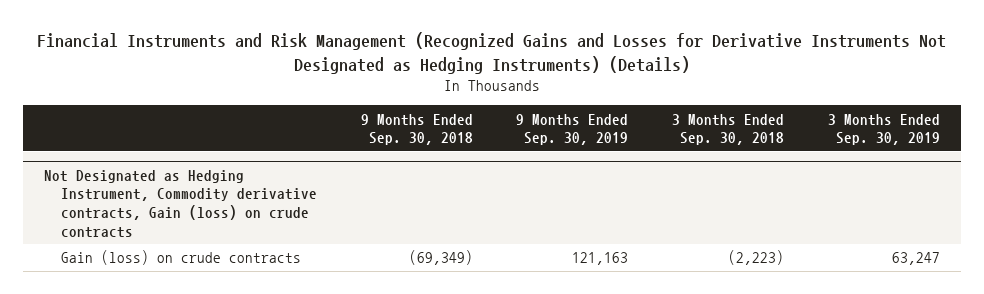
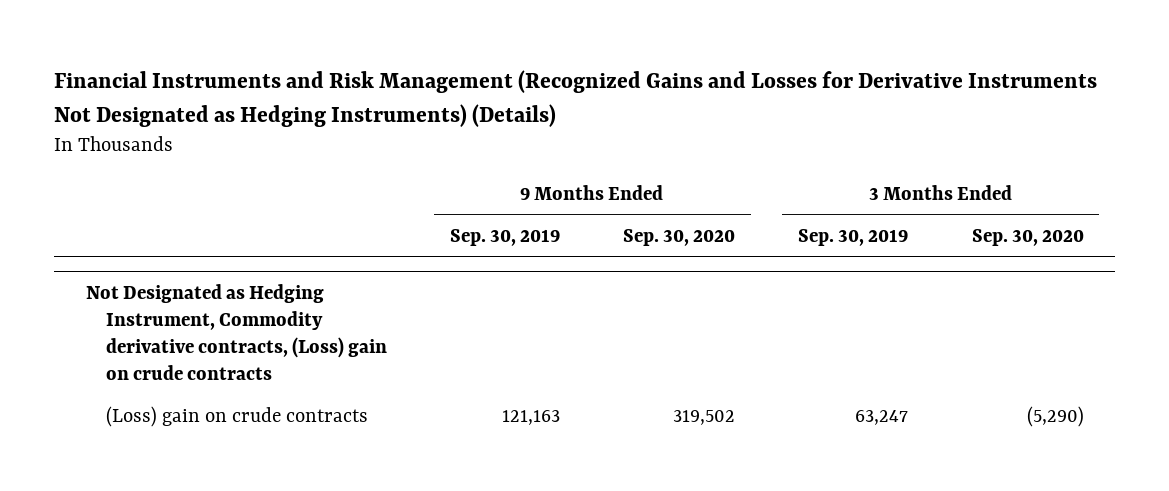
[360,113,473,146] 9 Months Ended Sep. 30, 2018 -> none
[672,113,785,146] 3 Months Ended Sep. 30, 2018 -> none
none -> [623,228,736,246] Sep. 30, 2020
none -> [971,228,1084,246] Sep. 30, 2020
[44,169,318,238] Not Designated as Hedging Instrument, Commodity derivative contracts, Gain (loss) on crude contracts -> [85,283,387,381] Not Designated as Hedging Instrument, Commodity derivative contracts, (Loss) gain on crude contracts
[61,250,302,266] Gain (loss) on crude contracts -> [105,406,368,428] (Loss) gain on crude contracts

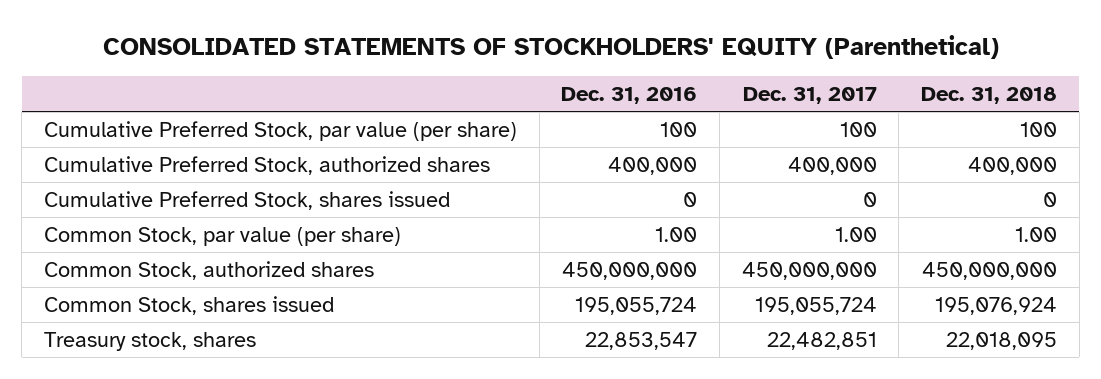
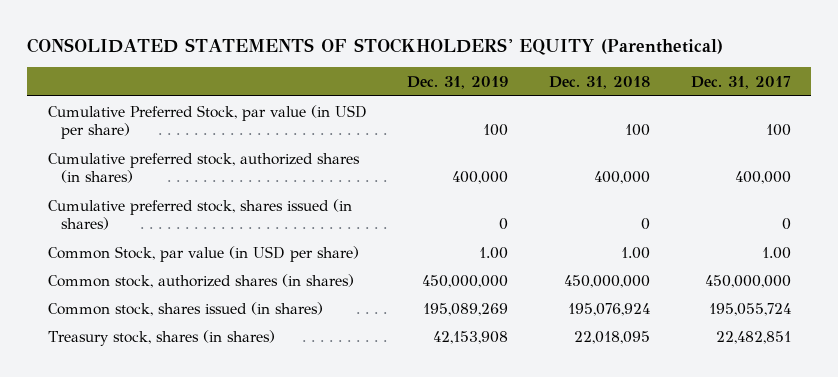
[561,86,698,104] Dec. 31, 2016 -> none
none -> [407,75,509,89] Dec. 31, 2019
[43,120,517,141] Cumulative Preferred Stock, par value (per share) -> [47,104,367,140] Cumulative Preferred Stock, par value (in USD per share)
[43,155,490,175] Cumulative Preferred Stock, authorized shares -> [47,152,360,184] Cumulative preferred stock, authorized shares (in shares)
[43,190,450,210] Cumulative Preferred Stock, shares issued -> [47,198,352,231] Cumulative preferred stock, shares issued (in shares)
[43,226,401,246] Common Stock, par value (per share) -> [47,245,359,262] Common Stock, par value (in USD per share)
[43,260,374,280] Common Stock, authorized shares -> [47,273,354,288] Common stock, authorized shares (in shares)
[43,295,334,315] Common Stock, shares issued -> [47,301,323,316] Common stock, shares issued (in shares)
[43,331,256,351] Treasury stock, shares -> [47,329,275,346] Treasury stock, shares (in shares)

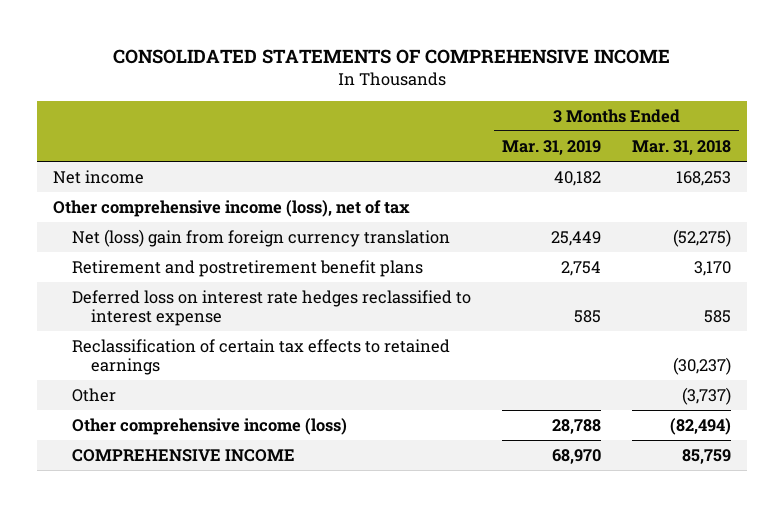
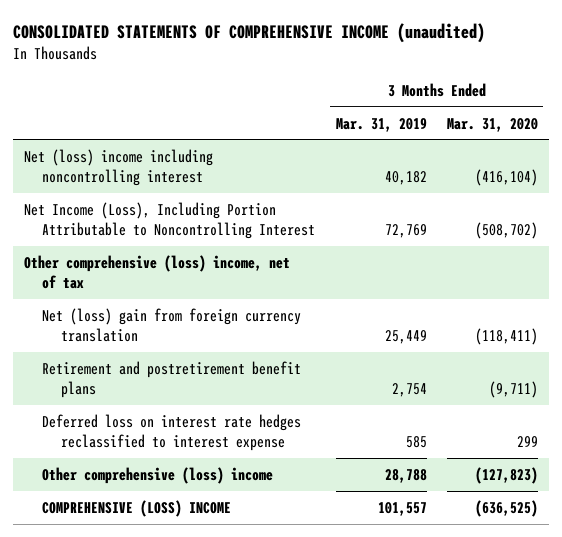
[112,48,670,64] CONSOLIDATED STATEMENTS OF COMPREHENSIVE INCOME -> [13,22,486,43] CONSOLIDATED STATEMENTS OF COMPREHENSIVE INCOME (unaudited)
[632,139,732,155] Mar. 31, 2018 -> none
none -> [447,117,539,132] Mar. 31, 2020
[52,169,144,184] Net income -> [23,148,213,186] Net (loss) income including noncontrolling interest
none -> [23,201,316,239] Net Income (Loss), Including Portion Attributable to Noncontrolling Interest
[52,199,410,217] Other comprehensive income (loss), net of tax -> [23,254,290,289] Other comprehensive (loss) income, net of tax
[71,338,450,375] Reclassification of certain tax effects to retained earnings -> none
[71,387,116,402] Other -> none
[71,417,347,435] Other comprehensive income (loss) -> [42,466,274,484] Other comprehensive (loss) income
[71,448,295,462] COMPREHENSIVE INCOME -> [42,499,232,517] COMPREHENSIVE (LOSS) INCOME
[551,448,601,464] 68,970 -> [377,501,427,516] 101,557

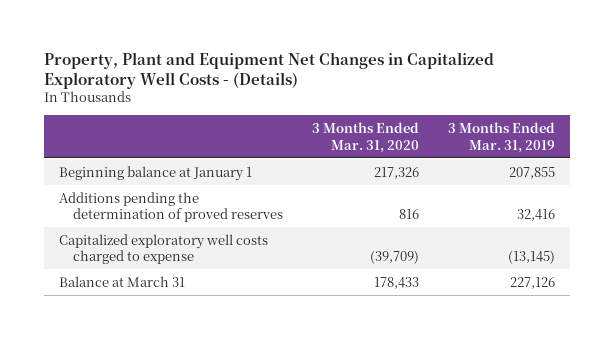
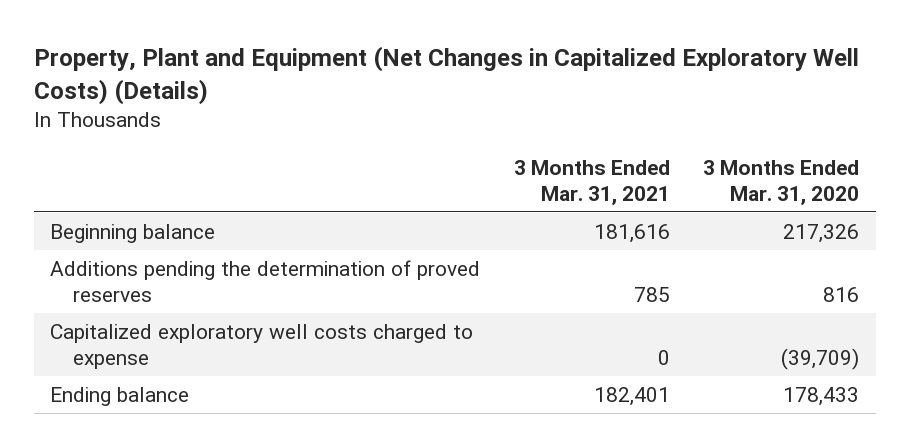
[44,51,495,89] Property, Plant and Equipment Net Changes in Capitalized Exploratory Well Costs - (Details) -> [33,46,859,106] Property, Plant and Equipment (Net Changes in Capitalized Exploratory Well Costs) (Details)
[448,122,556,153] 3 Months Ended Mar. 31, 2019 -> none
none -> [513,159,670,205] 3 Months Ended Mar. 31, 2021
[58,165,252,181] Beginning balance at January 1 -> [50,224,216,244] Beginning balance
[58,275,185,287] Balance at March 31 -> [50,387,190,407] Ending balance

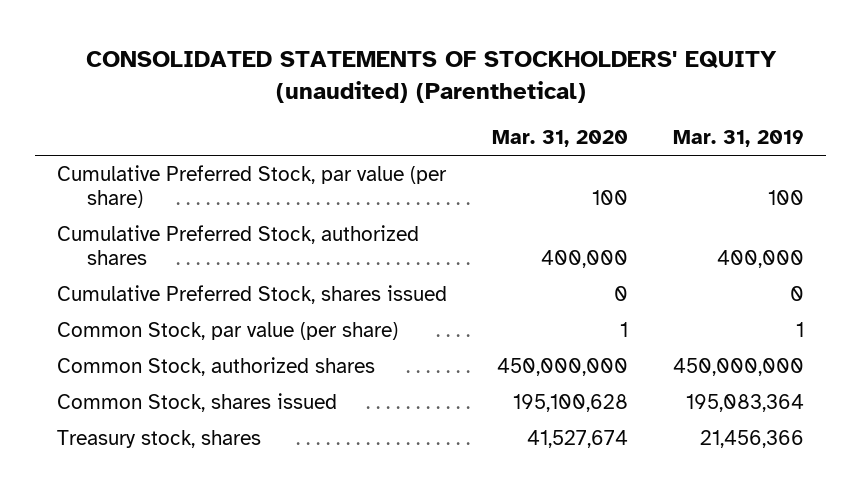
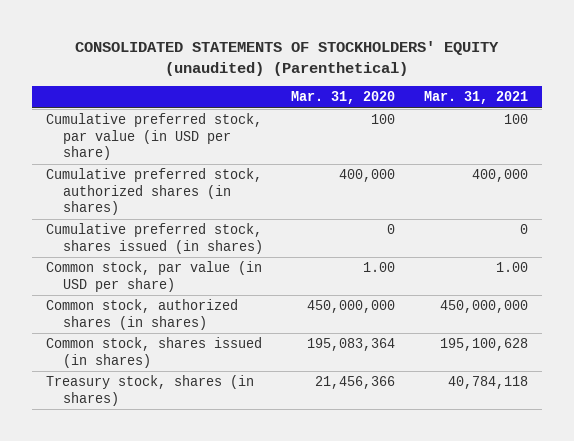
[673,130,805,148] Mar. 31, 2019 -> none
none -> [423,91,528,105] Mar. 31, 2021
[57,165,448,208] Cumulative Preferred Stock, par value (per share) -> [45,113,262,161] Cumulative preferred stock, par value (in USD per share)
[57,225,420,265] Cumulative Preferred Stock, authorized shares -> [45,168,262,216] Cumulative preferred stock, authorized shares (in shares)
[57,285,448,305] Cumulative Preferred Stock, shares issued -> [45,223,263,254] Cumulative preferred stock, shares issued (in shares)
[57,322,399,341] Common Stock, par value (per share) -> [45,261,262,292] Common stock, par value (in USD per share)
[620,322,629,338] 1 -> [363,262,396,273] 1.00
[57,357,376,377] Common Stock, authorized shares -> [45,299,238,330] Common stock, authorized shares (in shares)
[57,393,338,413] Common Stock, shares issued -> [45,337,262,368] Common stock, shares issued (in shares)
[513,394,629,413] 195,100,628 -> [307,338,396,352] 195,083,364
[57,430,262,449] Treasury stock, shares -> [45,375,254,406] Treasury stock, shares (in shares)
[527,430,629,449] 41,527,674 -> [315,376,396,390] 21,456,366

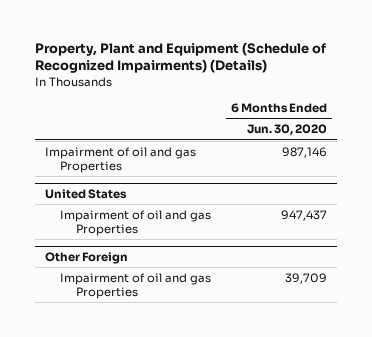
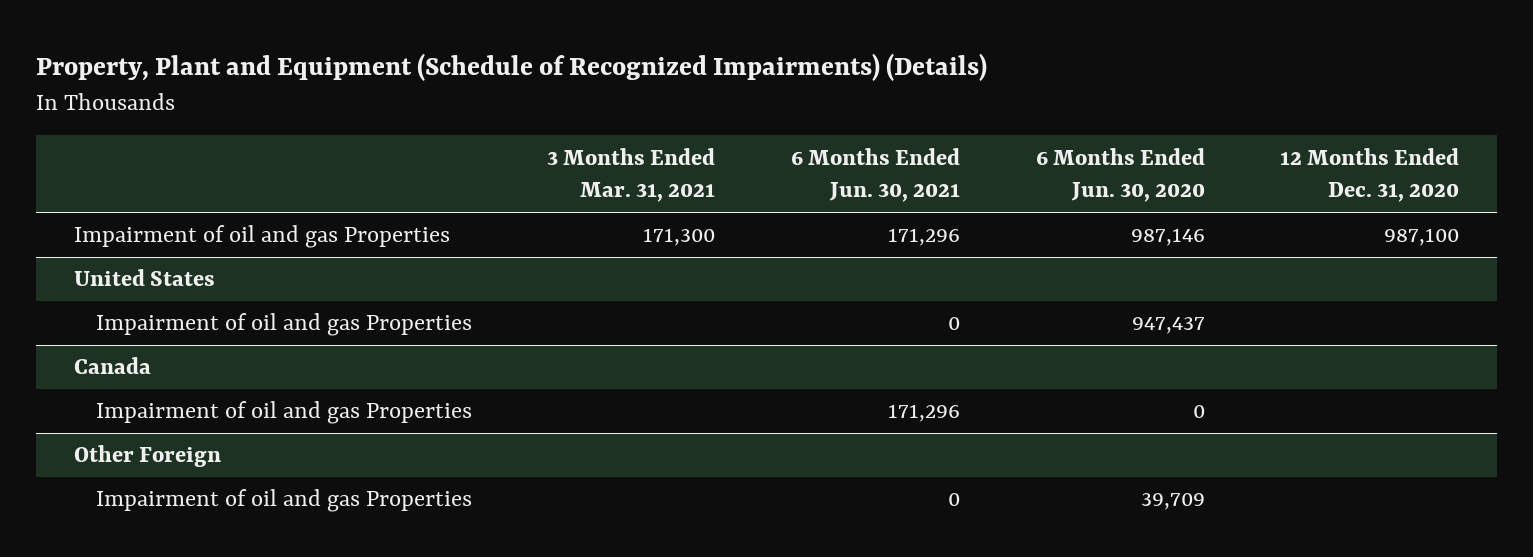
none -> [547,147,716,203] 3 Months Ended Mar. 31, 2021
none -> [791,147,961,203] 6 Months Ended Jun. 30, 2021
none -> [1280,147,1460,203] 12 Months Ended Dec. 31, 2020
none -> [73,357,151,375] Canada
none -> [95,401,472,425] Impairment of oil and gas Properties

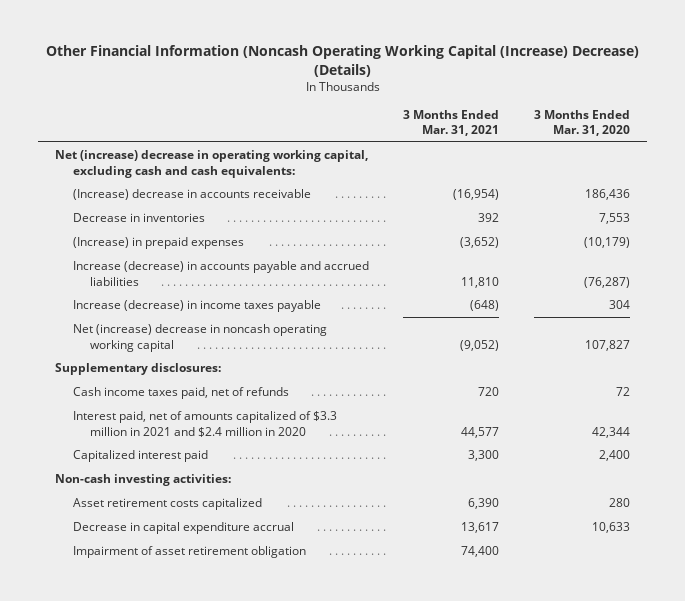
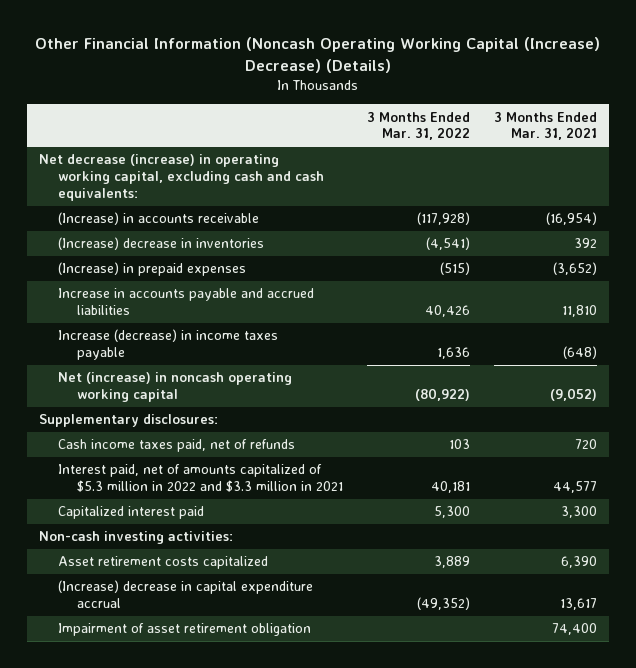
[533,109,630,136] 3 Months Ended Mar. 31, 2020 -> none
none -> [366,111,470,141] 3 Months Ended Mar. 31, 2022
[55,150,369,178] Net (increase) decrease in operating working capital, excluding cash and cash equivalents: -> [39,154,325,201] Net decrease (increase) in operating working capital, excluding cash and cash equivalents:
[72,189,311,201] (Increase) decrease in accounts receivable -> [58,212,260,226] (Increase) in accounts receivable
[72,213,205,223] Decrease in inventories -> [58,237,265,251] (Increase) decrease in inventories
[72,261,369,286] Increase (decrease) in accounts payable and accrued liabilities -> [58,288,315,316] Increase in accounts payable and accrued liabilities
[72,324,327,352] Net (increase) decrease in noncash operating working capital -> [58,372,293,403] Net (increase) in noncash operating working capital
[72,411,337,437] Interest paid, net of amounts capitalized of $3.3 million in 2021 and $2.4 million in 2020 -> [58,464,343,493] Interest paid, net of amounts capitalized of $5.3 million in 2022 and $3.3 million in 2021
[72,522,294,535] Decrease in capital expenditure accrual -> [58,580,314,609] (Increase) decrease in capital expenditure accrual

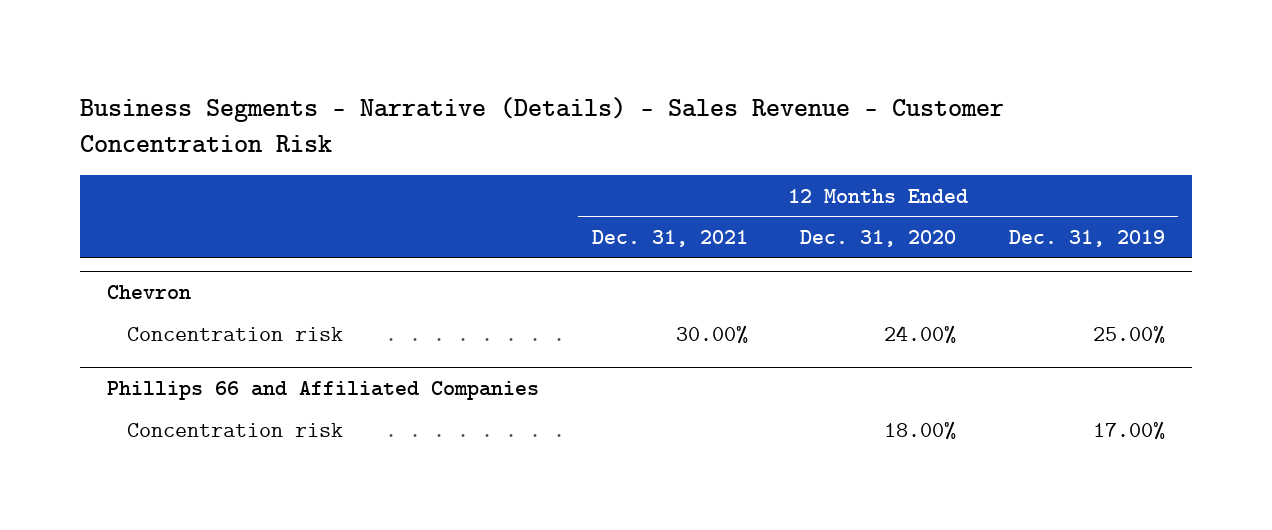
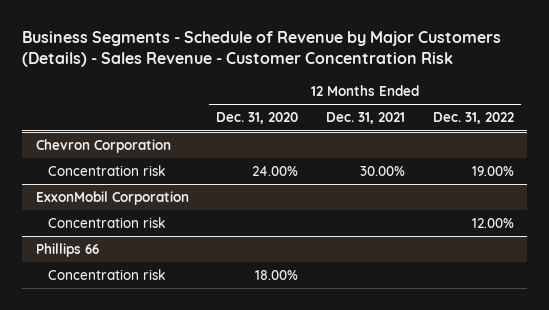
[80,97,1005,153] Business Segments - Narrative (Details) - Sales Revenue - Customer Concentration Risk -> [21,31,501,68] Business Segments - Schedule of Revenue by Major Customers (Details) - Sales Revenue - Customer Concentration Risk
[1009,229,1166,247] Dec. 31, 2019 -> none
none -> [432,112,514,125] Dec. 31, 2022
[106,284,191,299] Chevron -> [35,139,171,154] Chevron Corporation
[106,380,539,400] Phillips 66 and Affiliated Companies -> [35,191,189,206] ExxonMobil Corporation
none -> [48,217,167,229] Concentration risk
none -> [35,243,99,258] Phillips 66

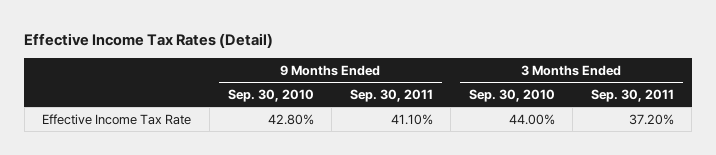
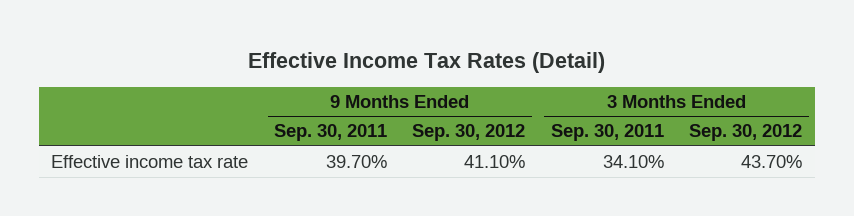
[227,88,314,102] Sep. 30, 2010 -> none
[468,88,555,102] Sep. 30, 2010 -> none
none -> [412,124,526,142] Sep. 30, 2012
none -> [689,124,803,142] Sep. 30, 2012
[42,113,192,125] Effective Income Tax Rate -> [51,155,249,169] Effective income tax rate
[390,113,433,125] 41.10% -> [325,155,387,169] 39.70%
[628,113,674,125] 37.20% -> [602,155,664,169] 34.10%

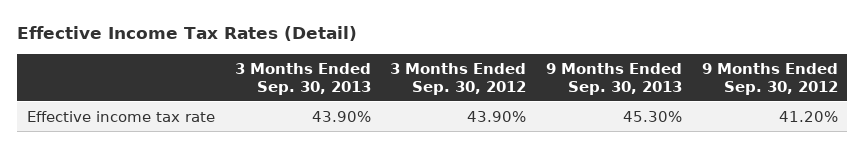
[273,124,387,142] Sep. 30, 2011 -> none
[550,124,664,142] Sep. 30, 2011 -> none
none -> [234,62,371,95] 3 Months Ended Sep. 30, 2013
none -> [545,62,682,95] 9 Months Ended Sep. 30, 2013
[464,155,526,169] 41.10% -> [778,110,838,122] 41.20%
[741,155,803,169] 43.70% -> [467,110,527,122] 43.90%

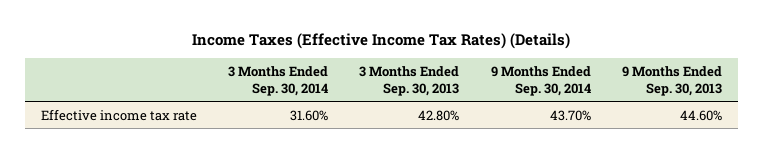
[17,26,358,42] Effective Income Tax Rates (Detail) -> [192,33,571,50] Income Taxes (Effective Income Tax Rates) (Details)
[390,62,527,95] 3 Months Ended Sep. 30, 2012 -> none
[701,62,838,95] 9 Months Ended Sep. 30, 2012 -> none
none -> [228,65,329,96] 3 Months Ended Sep. 30, 2014
none -> [490,65,591,96] 9 Months Ended Sep. 30, 2014
[311,110,371,122] 43.90% -> [418,109,460,121] 42.80%
[622,110,682,122] 45.30% -> [679,109,722,121] 44.60%

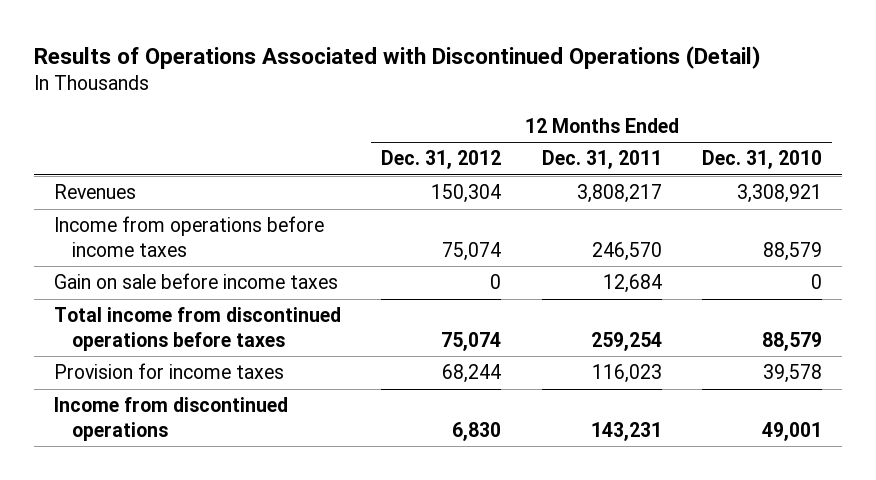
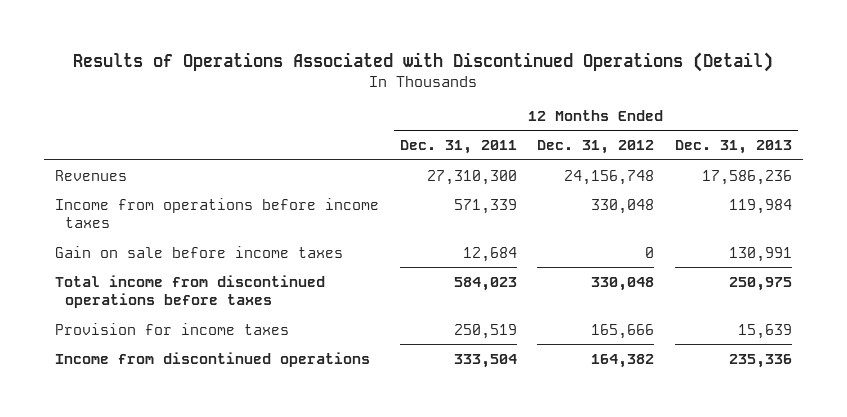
[702,150,823,170] Dec. 31, 2010 -> none
none -> [675,140,793,155] Dec. 31, 2013
[431,184,502,204] 150,304 -> [564,169,655,185] 24,156,748
[576,184,662,204] 3,808,217 -> [426,169,517,185] 27,310,300
[442,241,502,261] 75,074 -> [591,198,655,214] 330,048
[591,241,662,261] 246,570 -> [453,198,517,214] 571,339
[441,331,502,351] 75,074 -> [591,276,655,291] 330,048
[590,331,662,351] 259,254 -> [453,276,517,291] 584,023
[442,364,502,384] 68,244 -> [591,323,655,339] 165,666
[591,364,662,384] 116,023 -> [453,323,517,339] 250,519
[452,421,502,441] 6,830 -> [591,353,655,368] 164,382
[590,421,662,441] 143,231 -> [453,353,517,368] 333,504

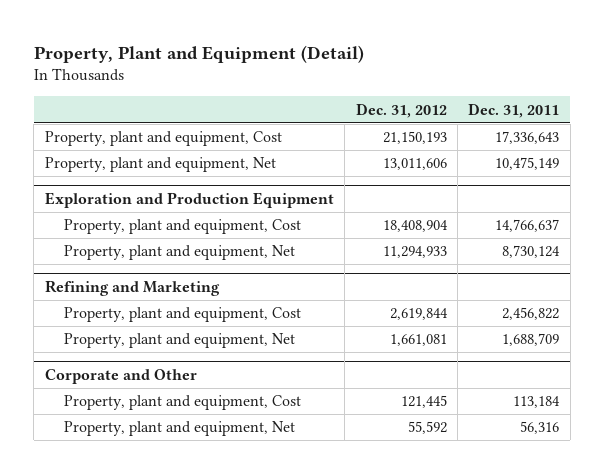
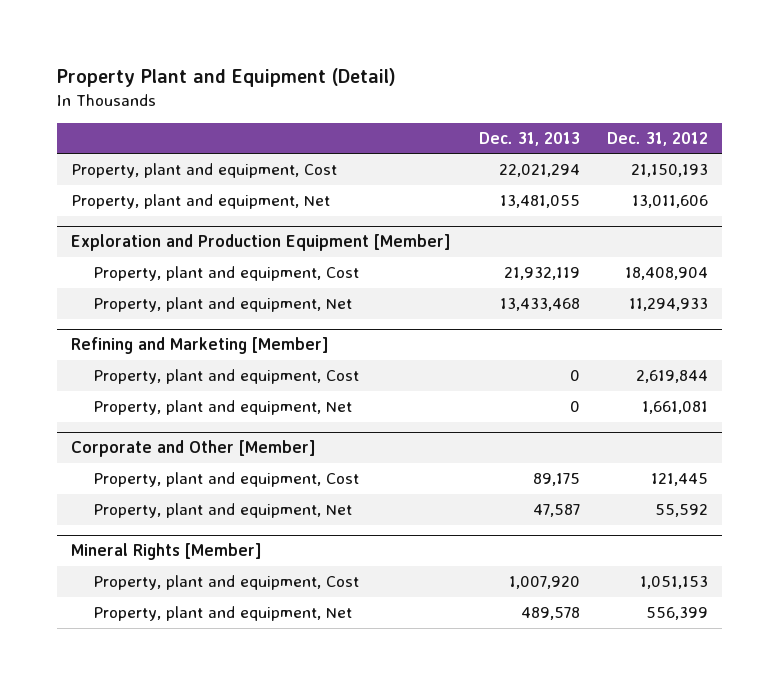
[33,44,364,63] Property, Plant and Equipment (Detail) -> [57,68,397,88] Property Plant and Equipment (Detail)
[468,102,560,118] Dec. 31, 2011 -> none
none -> [478,131,580,146] Dec. 31, 2013
[44,192,334,209] Exploration and Production Equipment -> [70,234,451,252] Exploration and Production Equipment [Member]
[44,280,220,297] Refining and Marketing -> [70,337,329,355] Refining and Marketing [Member]
[44,369,197,385] Corporate and Other -> [70,440,316,458] Corporate and Other [Member]
none -> [70,543,262,561] Mineral Rights [Member]
none -> [92,575,359,591] Property, plant and equipment, Cost
none -> [92,606,352,622] Property, plant and equipment, Net

